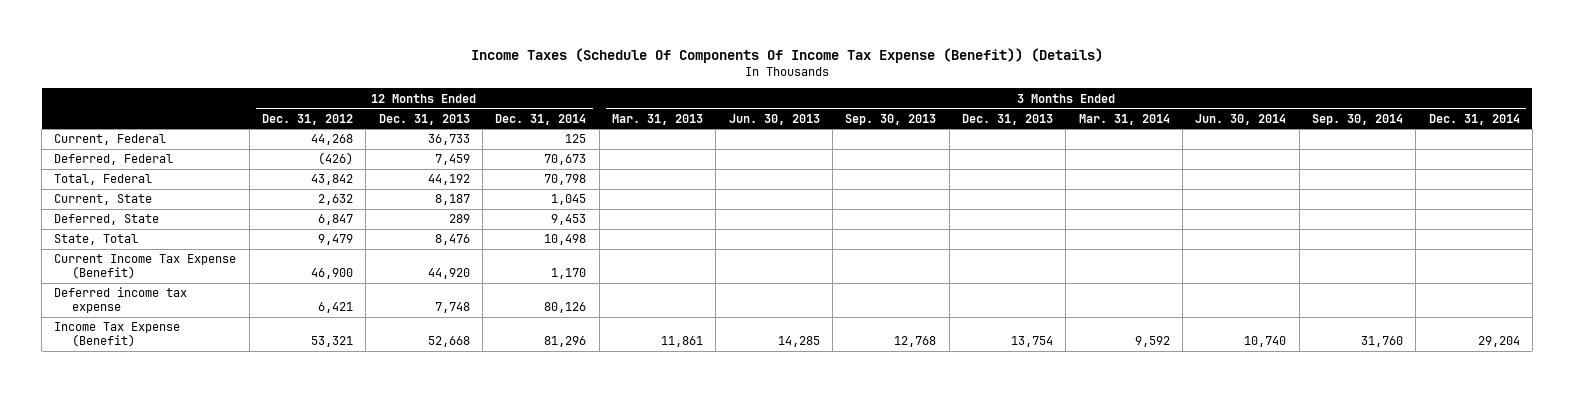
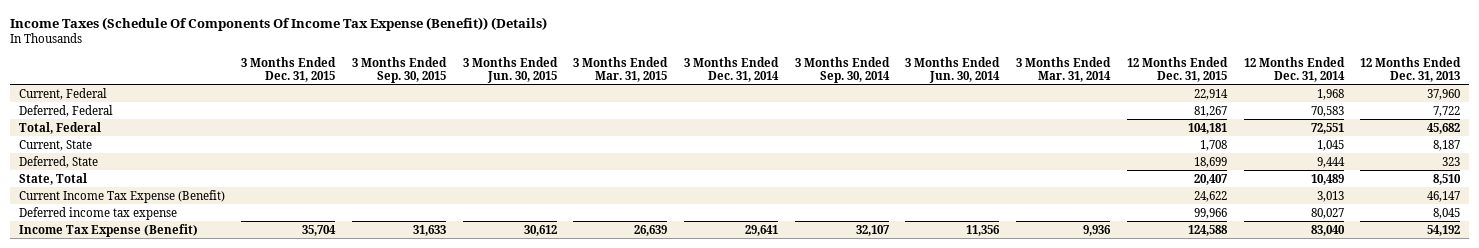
[262,113,354,125] Dec. 31, 2012 -> none
[612,113,704,125] Mar. 31, 2013 -> none
[728,113,820,125] Jun. 30, 2013 -> none
[845,113,937,125] Sep. 30, 2013 -> none
[962,113,1054,125] Dec. 31, 2013 -> none
none -> [241,56,337,82] 3 Months Ended Dec. 31, 2015
none -> [352,56,448,83] 3 Months Ended Sep. 30, 2015
none -> [462,56,558,83] 3 Months Ended Jun. 30, 2015
none -> [573,56,669,82] 3 Months Ended Mar. 31, 2015
none -> [1126,56,1228,82] 12 Months Ended Dec. 31, 2015
[427,134,470,146] 36,733 -> [1427,88,1461,100] 37,960
[565,134,587,144] 125 -> [1316,88,1344,100] 1,968
[434,154,470,166] 7,459 -> [1433,105,1461,117] 7,722
[544,154,587,166] 70,673 -> [1310,105,1344,117] 70,583
[427,174,470,186] 44,192 -> [1427,122,1461,134] 45,682
[544,174,587,186] 70,798 -> [1310,122,1344,134] 72,551
[448,214,470,224] 289 -> [1442,156,1461,166] 323
[551,214,587,226] 9,453 -> [1316,156,1345,168] 9,444
[434,234,470,246] 8,476 -> [1433,173,1462,185] 8,510
[544,234,587,246] 10,498 -> [1310,173,1344,185] 10,489
[427,268,470,280] 44,920 -> [1427,190,1461,202] 46,147
[551,268,587,280] 1,170 -> [1316,190,1344,202] 3,013
[434,302,470,314] 7,748 -> [1433,207,1461,219] 8,045
[544,302,587,314] 80,126 -> [1310,207,1344,219] 80,027
[427,336,470,348] 52,668 -> [1427,224,1461,236] 54,192
[544,336,587,348] 81,296 -> [1310,224,1345,236] 83,040
[1134,336,1170,348] 9,592 -> [1083,224,1112,236] 9,936
[1244,336,1287,348] 10,740 -> [966,224,1001,236] 11,356
[1361,336,1404,348] 31,760 -> [855,224,890,236] 32,107
[1477,336,1520,348] 29,204 -> [745,224,779,236] 29,641

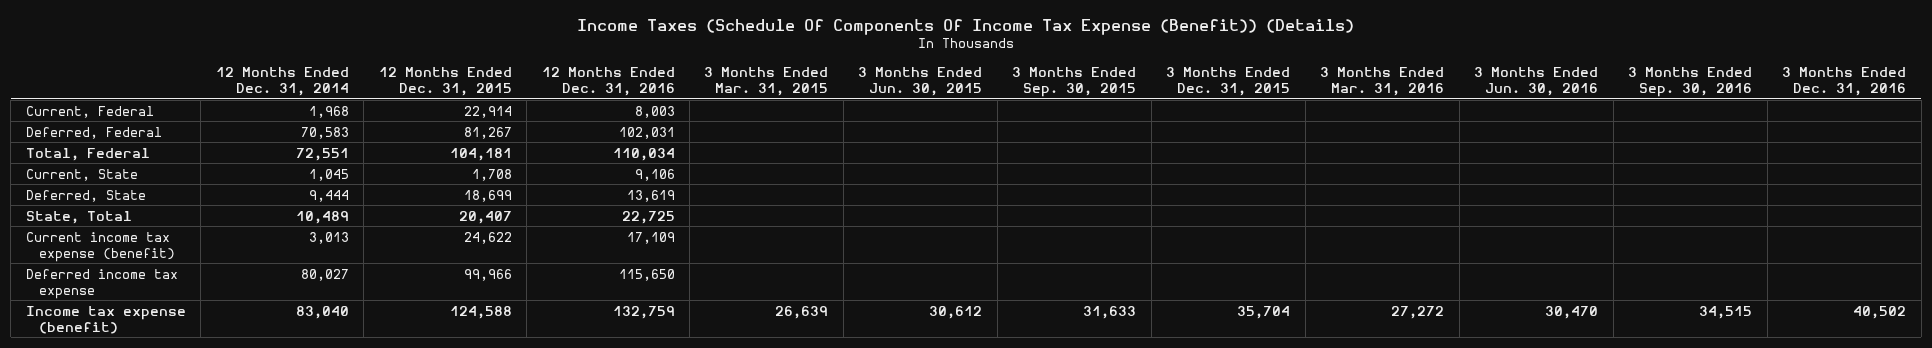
[684,56,780,82] 3 Months Ended Dec. 31, 2014 -> none
[794,56,890,83] 3 Months Ended Sep. 30, 2014 -> none
[905,56,1001,83] 3 Months Ended Jun. 30, 2014 -> none
[1016,56,1112,82] 3 Months Ended Mar. 31, 2014 -> none
[1360,56,1462,82] 12 Months Ended Dec. 31, 2013 -> none
none -> [541,67,675,96] 12 Months Ended Dec. 31, 2016
none -> [1320,67,1445,96] 3 Months Ended Mar. 31, 2016
none -> [1474,67,1599,96] 3 Months Ended Jun. 30, 2016
none -> [1628,67,1753,97] 3 Months Ended Sep. 30, 2016
none -> [1782,67,1907,96] 3 Months Ended Dec. 31, 2016
[18,189,225,203] Current Income Tax Expense (Benefit) -> [25,231,175,262] Current income tax expense (benefit)
[18,223,198,237] Income Tax Expense (Benefit) -> [25,305,186,334] Income tax expense (benefit)

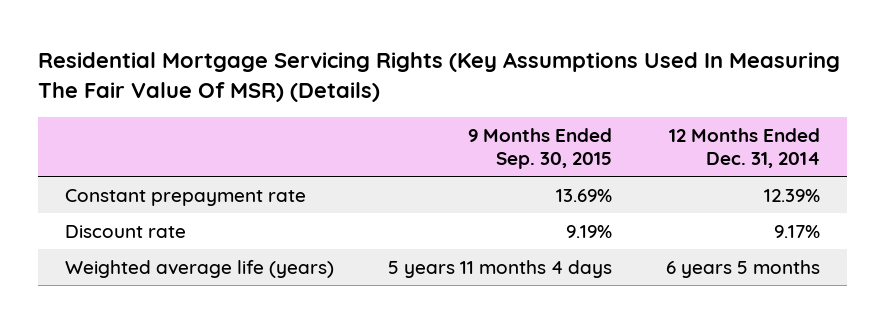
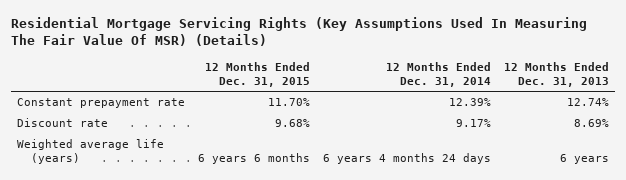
[467,127,612,170] 9 Months Ended Sep. 30, 2015 -> none
none -> [205,61,311,87] 12 Months Ended Dec. 31, 2015
none -> [504,61,610,87] 12 Months Ended Dec. 31, 2013
[665,259,820,278] 6 years 5 months -> [323,153,492,165] 6 years 4 months 24 days

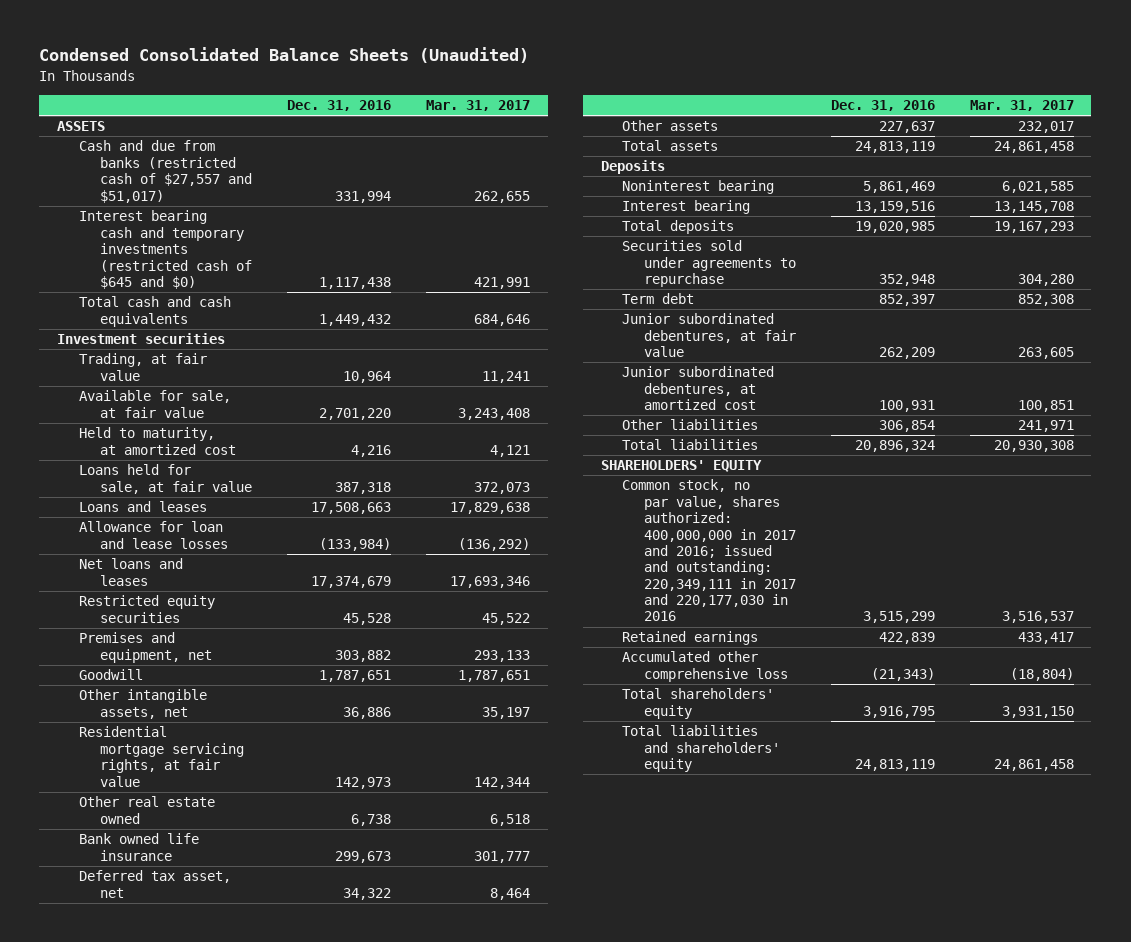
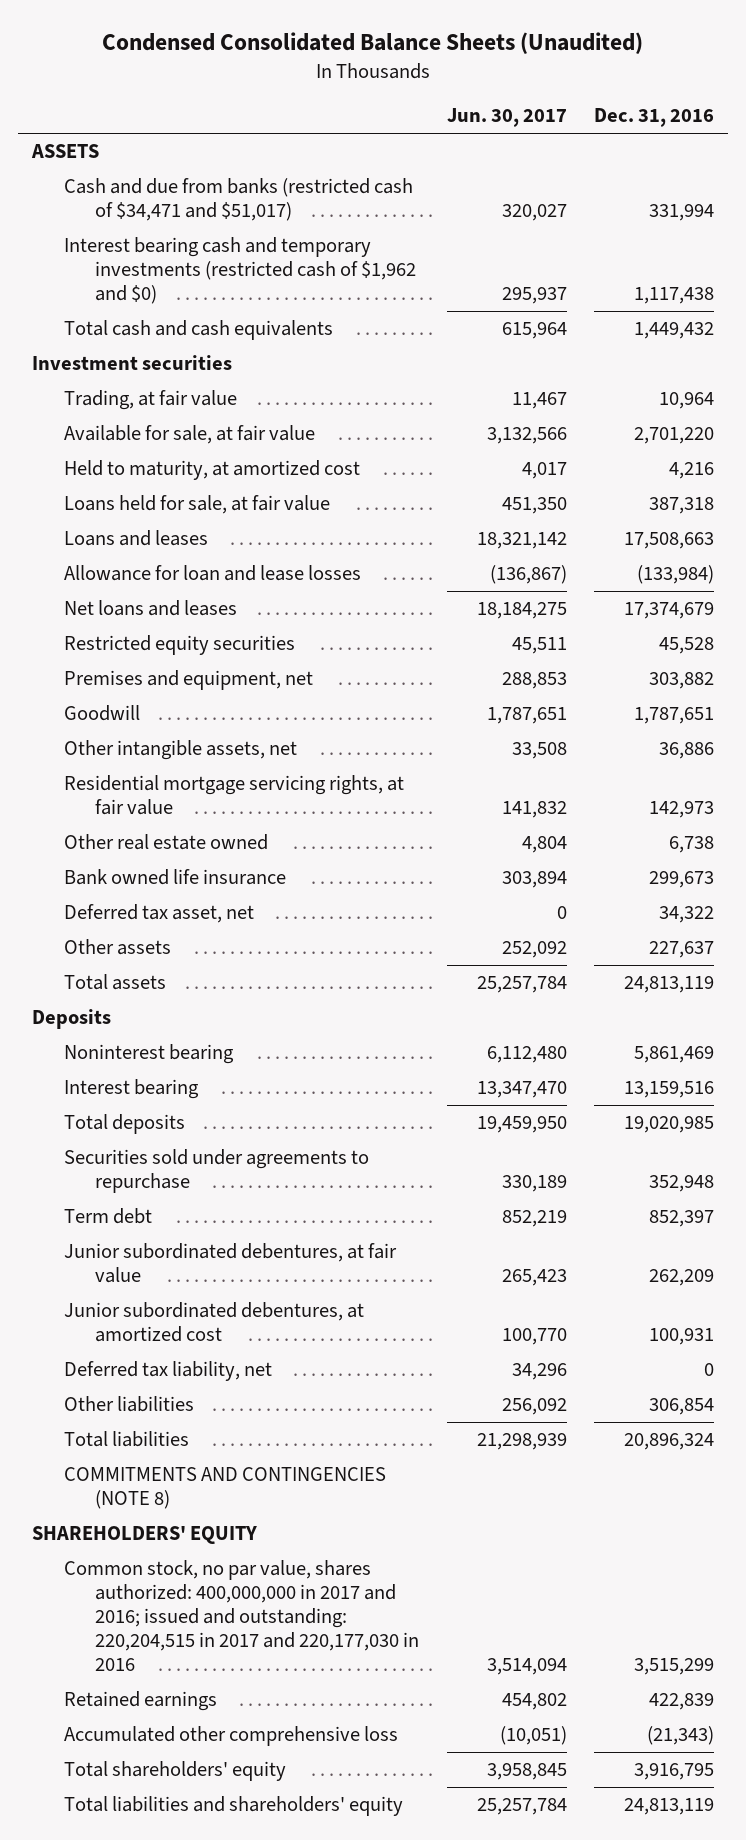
[426,100,531,112] Mar. 31, 2017 -> none
none -> [446,108,567,128] Jun. 30, 2017
[78,140,253,203] Cash and due from banks (restricted cash of $27,557 and $51,017) -> [63,178,413,222] Cash and due from banks (restricted cash of $34,471 and $51,017)
[78,210,253,289] Interest bearing cash and temporary investments (restricted cash of $645 and $0) -> [63,237,416,305] Interest bearing cash and temporary investments (restricted cash of $1,962 and $0)
none -> [63,1361,272,1382] Deferred tax liability, net
none -> [63,1467,386,1510] COMMITMENTS AND CONTINGENCIES (NOTE 8)
[622,479,797,622] Common stock, no par value, shares authorized: 400,000,000 in 2017 and 2016; issued and outstanding: 220,349,111 in 2017 and 220,177,030 in 2016 -> [63,1560,419,1672] Common stock, no par value, shares authorized: 400,000,000 in 2017 and 2016; issued and outstanding: 220,204,515 in 2017 and 220,177,030 in 2016

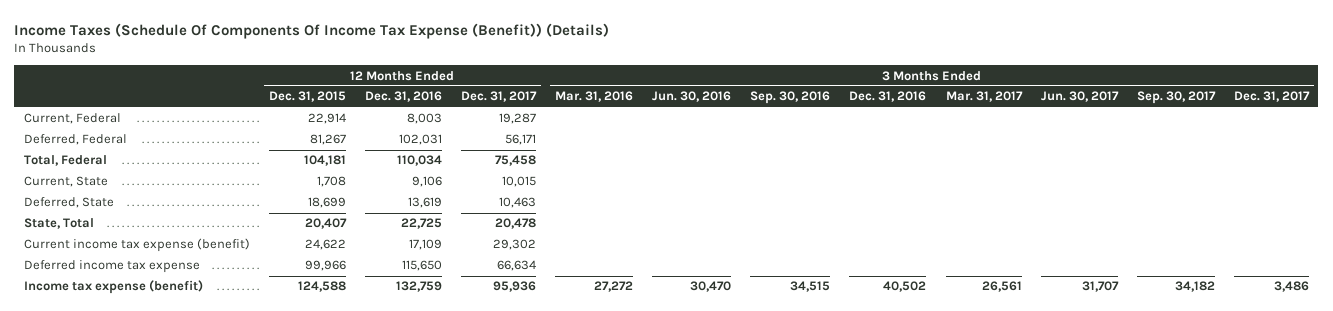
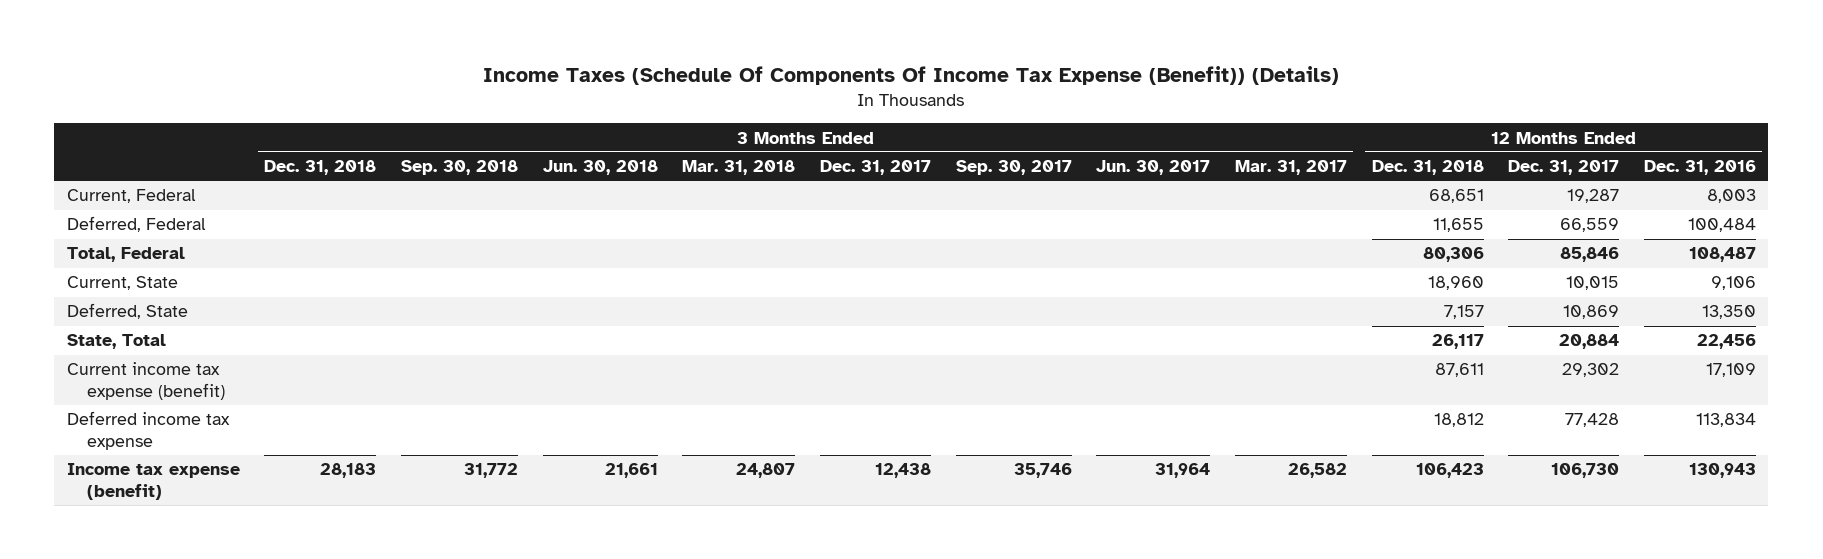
[268,91,346,103] Dec. 31, 2015 -> none
[555,91,634,103] Mar. 31, 2016 -> none
[652,91,732,103] Jun. 30, 2016 -> none
[750,91,831,105] Sep. 30, 2016 -> none
[849,91,927,103] Dec. 31, 2016 -> none
none -> [264,160,377,176] Dec. 31, 2018
none -> [401,160,519,176] Sep. 30, 2018
none -> [542,160,658,176] Jun. 30, 2018
none -> [682,160,796,176] Mar. 31, 2018
none -> [1371,160,1484,176] Dec. 31, 2018
[398,134,442,146] 102,031 -> [1687,218,1756,233] 100,484
[505,134,537,146] 56,171 -> [1560,218,1620,233] 66,559
[396,155,442,167] 110,034 -> [1688,247,1756,263] 108,487
[495,155,537,167] 75,458 -> [1560,247,1620,263] 85,846
[407,197,442,209] 13,619 -> [1701,305,1756,320] 13,350
[499,197,537,209] 10,463 -> [1563,305,1620,320] 10,869
[400,218,442,230] 22,725 -> [1696,334,1756,350] 22,456
[495,218,537,230] 20,478 -> [1559,334,1620,350] 20,884
[401,260,442,272] 115,650 -> [1695,413,1756,428] 113,834
[497,260,537,272] 66,634 -> [1565,413,1620,428] 77,428
[395,281,442,293] 132,759 -> [1688,463,1756,479] 130,943
[493,281,537,293] 95,936 -> [1551,463,1620,479] 106,730
[981,281,1022,293] 26,561 -> [1287,463,1347,479] 26,582
[1081,281,1119,293] 31,707 -> [1155,463,1211,479] 31,964
[1174,281,1215,293] 34,182 -> [1013,463,1072,479] 35,746
[1273,281,1309,293] 3,486 -> [875,463,932,479] 12,438

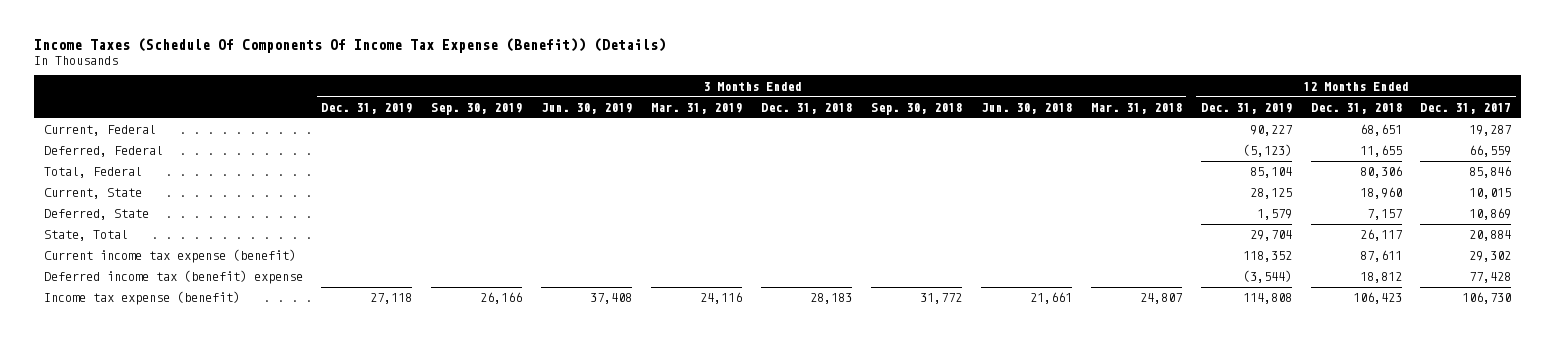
[820,160,932,176] Dec. 31, 2017 -> none
[955,160,1072,176] Sep. 30, 2017 -> none
[1096,160,1211,176] Jun. 30, 2017 -> none
[1234,160,1347,176] Mar. 31, 2017 -> none
[1643,160,1756,176] Dec. 31, 2016 -> none
none -> [321,102,413,114] Dec. 31, 2019
none -> [431,102,523,115] Sep. 30, 2019
none -> [541,102,633,114] Jun. 30, 2019
none -> [651,102,743,114] Mar. 31, 2019
none -> [1200,102,1292,114] Dec. 31, 2019
[66,411,230,450] Deferred income tax expense -> [43,270,303,285] Deferred income tax (benefit) expense

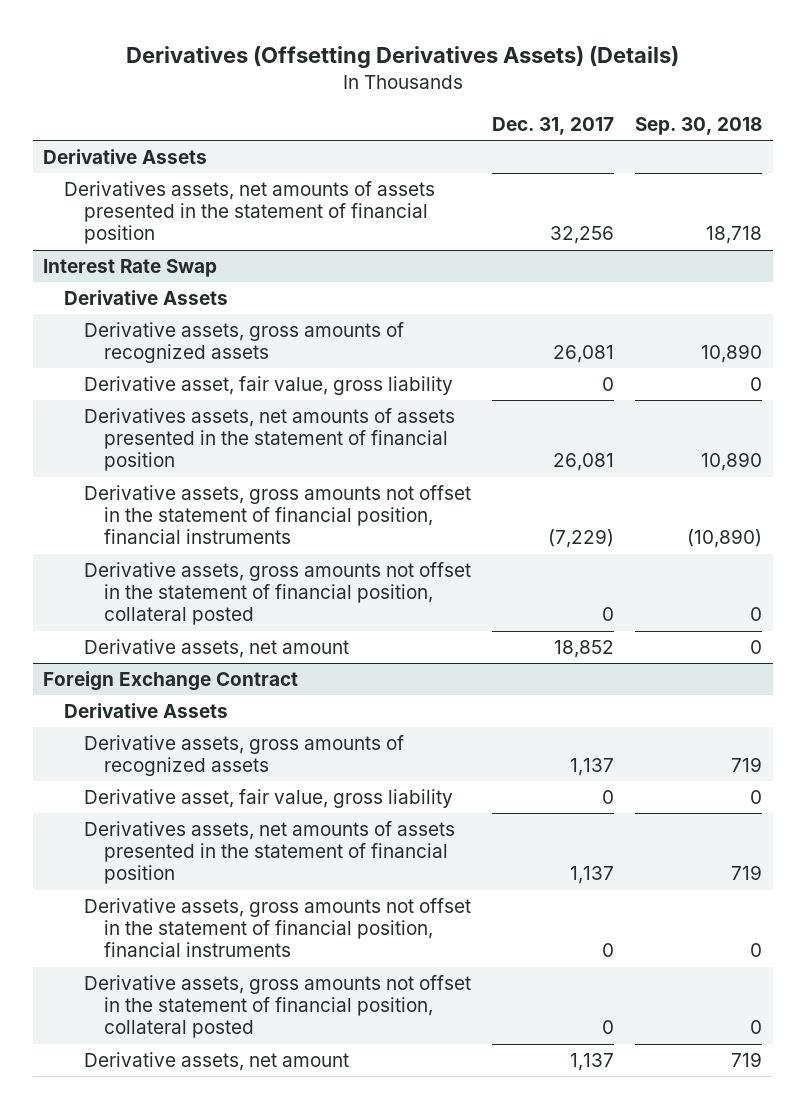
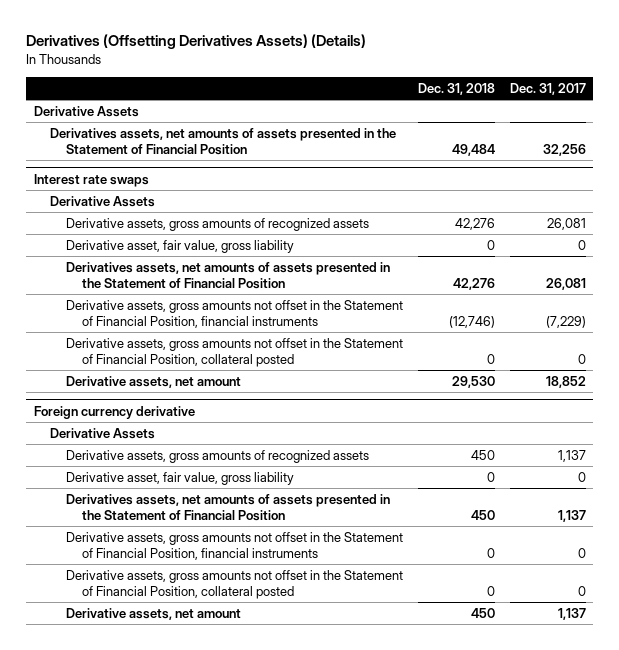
[634,117,762,136] Sep. 30, 2018 -> none
none -> [417,82,495,95] Dec. 31, 2018
[63,181,435,245] Derivatives assets, net amounts of assets presented in the statement of financial position -> [49,127,396,155] Derivatives assets, net amounts of assets presented in the Statement of Financial Position
[43,259,218,278] Interest Rate Swap -> [33,173,149,187] Interest rate swaps
[83,408,455,472] Derivatives assets, net amounts of assets presented in the statement of financial position -> [66,261,391,289] Derivatives assets, net amounts of assets presented in the Statement of Financial Position
[83,485,471,545] Derivative assets, gross amounts not offset in the statement of financial position, financial instruments -> [66,299,404,328] Derivative assets, gross amounts not offset in the Statement of Financial Position, financial instruments
[83,562,471,626] Derivative assets, gross amounts not offset in the statement of financial position, collateral posted -> [66,337,404,367] Derivative assets, gross amounts not offset in the Statement of Financial Position, collateral posted
[43,671,299,692] Foreign Exchange Contract -> [33,405,195,419] Foreign currency derivative
[83,821,455,885] Derivatives assets, net amounts of assets presented in the statement of financial position -> [66,493,391,521] Derivatives assets, net amounts of assets presented in the Statement of Financial Position
[83,898,471,958] Derivative assets, gross amounts not offset in the statement of financial position, financial instruments -> [66,531,404,560] Derivative assets, gross amounts not offset in the Statement of Financial Position, financial instruments
[83,975,471,1039] Derivative assets, gross amounts not offset in the statement of financial position, collateral posted -> [66,569,404,599] Derivative assets, gross amounts not offset in the Statement of Financial Position, collateral posted

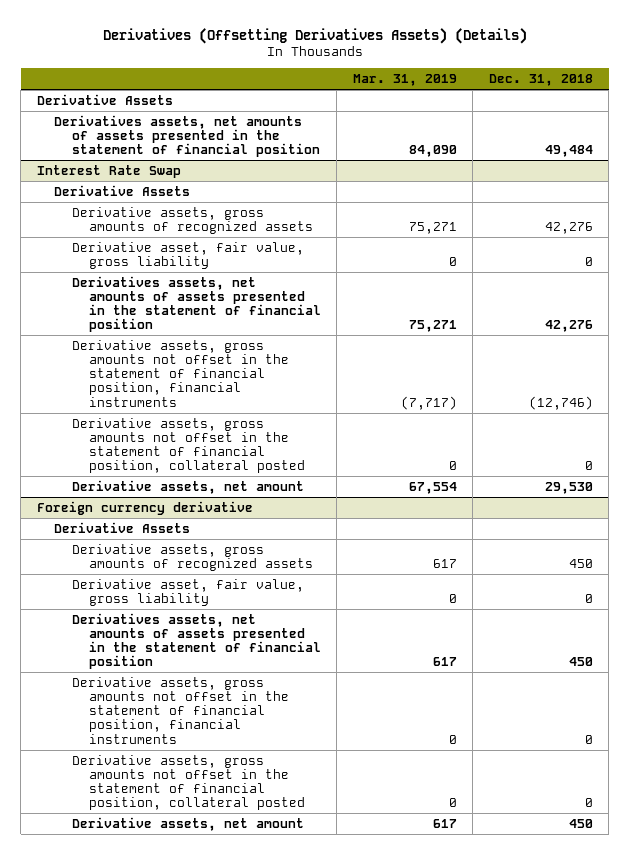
[509,82,586,95] Dec. 31, 2017 -> none
none -> [352,74,457,87] Mar. 31, 2019
[49,127,396,155] Derivatives assets, net amounts of assets presented in the Statement of Financial Position -> [54,114,320,158] Derivatives assets, net amounts of assets presented in the statement of financial position
[33,173,149,187] Interest rate swaps -> [36,164,181,178] Interest Rate Swap
[66,261,391,289] Derivatives assets, net amounts of assets presented in the Statement of Financial Position -> [71,275,322,333] Derivatives assets, net amounts of assets presented in the statement of financial position
[66,299,404,328] Derivative assets, gross amounts not offset in the Statement of Financial Position, financial instruments -> [71,339,290,407] Derivative assets, gross amounts not offset in the statement of financial position, financial instruments
[66,337,404,367] Derivative assets, gross amounts not offset in the Statement of Financial Position, collateral posted -> [71,417,306,474] Derivative assets, gross amounts not offset in the statement of financial position, collateral posted
[66,493,391,521] Derivatives assets, net amounts of assets presented in the Statement of Financial Position -> [71,612,322,670] Derivatives assets, net amounts of assets presented in the statement of financial position
[66,531,404,560] Derivative assets, gross amounts not offset in the Statement of Financial Position, financial instruments -> [71,676,290,744] Derivative assets, gross amounts not offset in the statement of financial position, financial instruments
[66,569,404,599] Derivative assets, gross amounts not offset in the Statement of Financial Position, collateral posted -> [71,754,306,811] Derivative assets, gross amounts not offset in the statement of financial position, collateral posted

